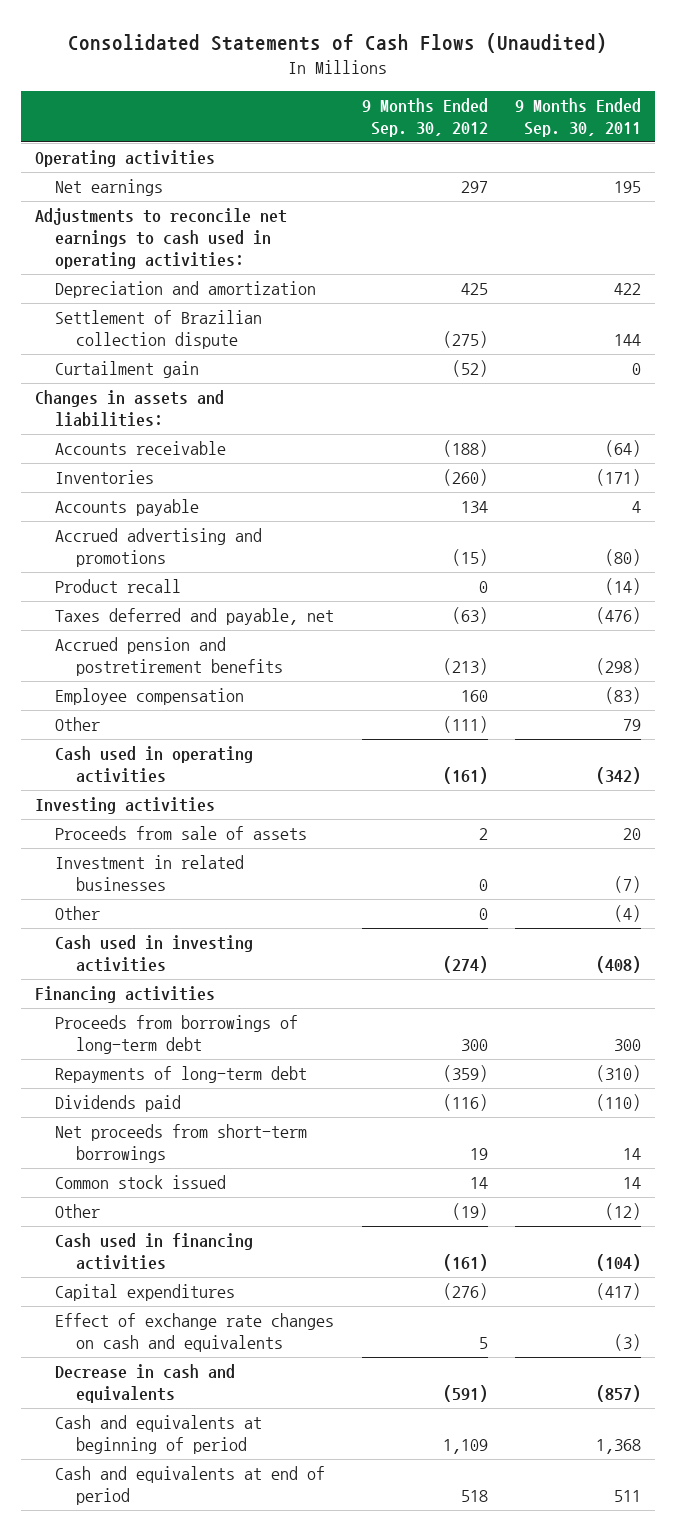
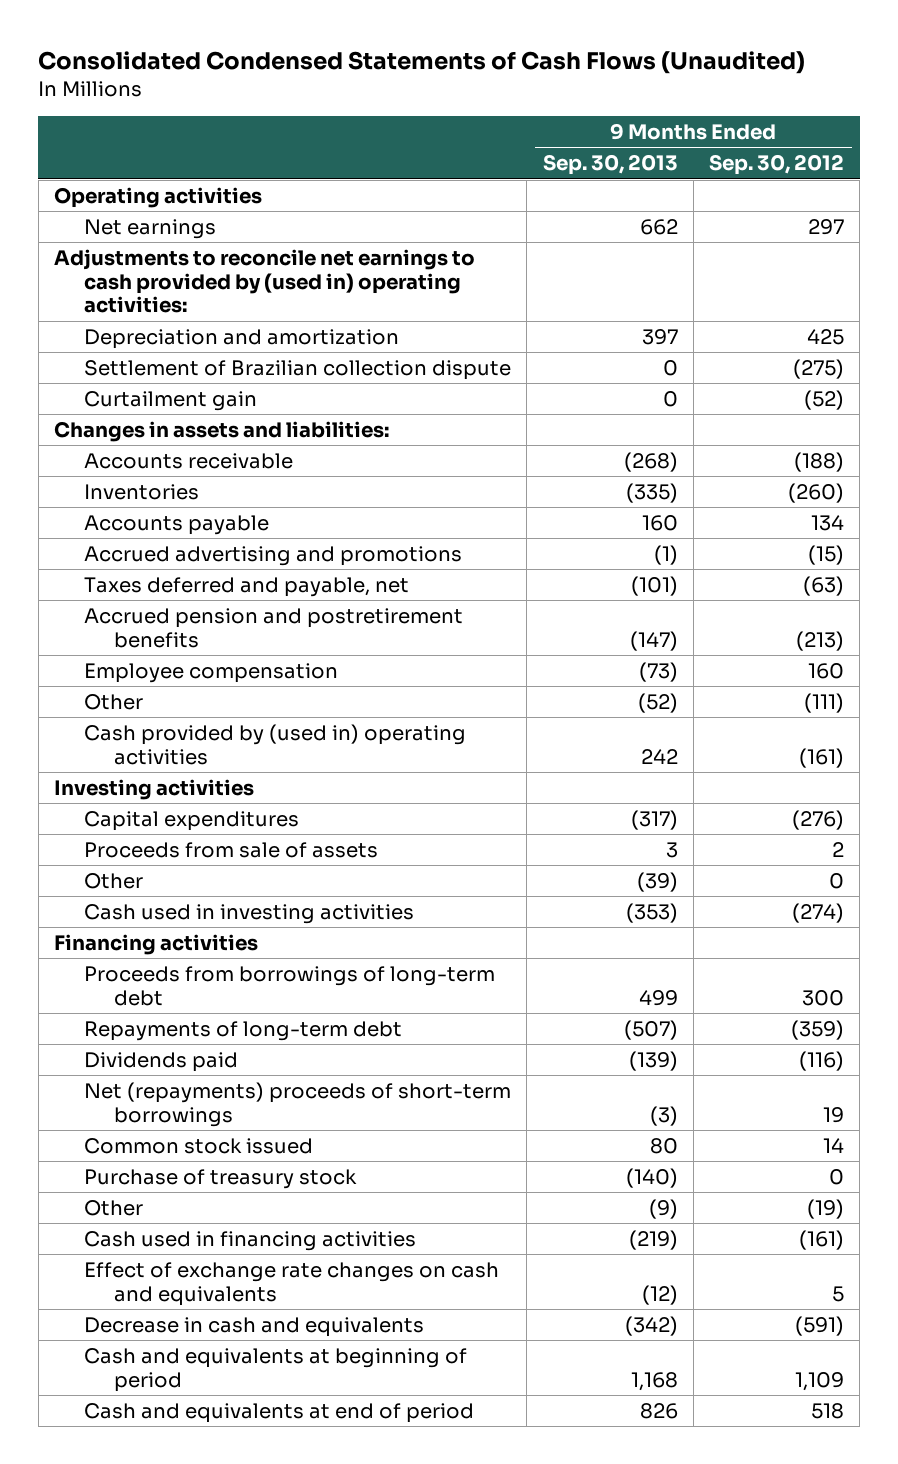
[67,32,607,53] Consolidated Statements of Cash Flows (Unaudited) -> [38,51,806,75] Consolidated Condensed Statements of Cash Flows (Unaudited)
[514,98,641,138] 9 Months Ended Sep. 30, 2011 -> none
none -> [542,154,678,176] Sep. 30, 2013
[34,208,287,269] Adjustments to reconcile net earnings to cash used in operating activities: -> [54,248,476,314] Adjustments to reconcile net earnings to cash provided by (used in) operating activities:
[55,579,182,594] Product recall -> none
[55,746,254,784] Cash used in operating activities -> [84,723,467,765] Cash provided by (used in) operating activities
[55,1284,236,1302] Capital expenditures -> [84,810,300,831] Capital expenditures
[55,855,245,892] Investment in related businesses -> none
[55,1124,308,1164] Net proceeds from short-term borrowings -> [84,1081,512,1127] Net (repayments) proceeds of short-term borrowings
none -> [84,1168,358,1189] Purchase of treasury stock

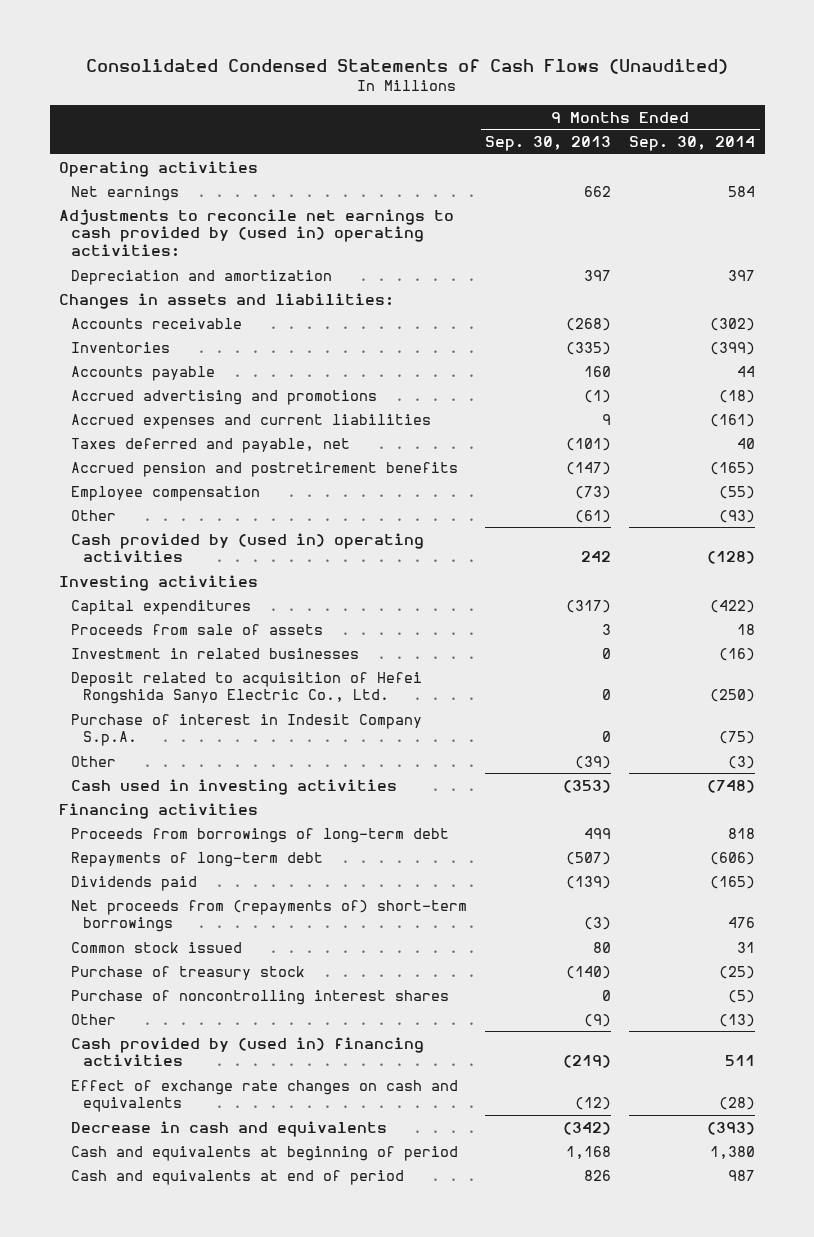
[708,154,844,176] Sep. 30, 2012 -> none
none -> [629,136,756,152] Sep. 30, 2014
[84,359,512,380] Settlement of Brazilian collection dispute -> none
[84,390,258,411] Curtailment gain -> none
none -> [70,413,431,429] Accrued expenses and current liabilities
[637,692,678,713] (52) -> [575,509,612,523] (61)
none -> [70,647,359,659] Investment in related businesses
none -> [70,671,422,705] Deposit related to acquisition of Hefei Rongshida Sanyo Electric Co., Ltd.
none -> [70,713,422,747] Purchase of interest in Indesit Company S.p.A.
[84,1081,512,1127] Net (repayments) proceeds of short-term borrowings -> [70,899,467,933] Net proceeds from (repayments of) short-term borrowings
none -> [70,989,449,1005] Purchase of noncontrolling interest shares
[84,1230,417,1251] Cash used in financing activities -> [70,1036,424,1067] Cash provided by (used in) financing activities

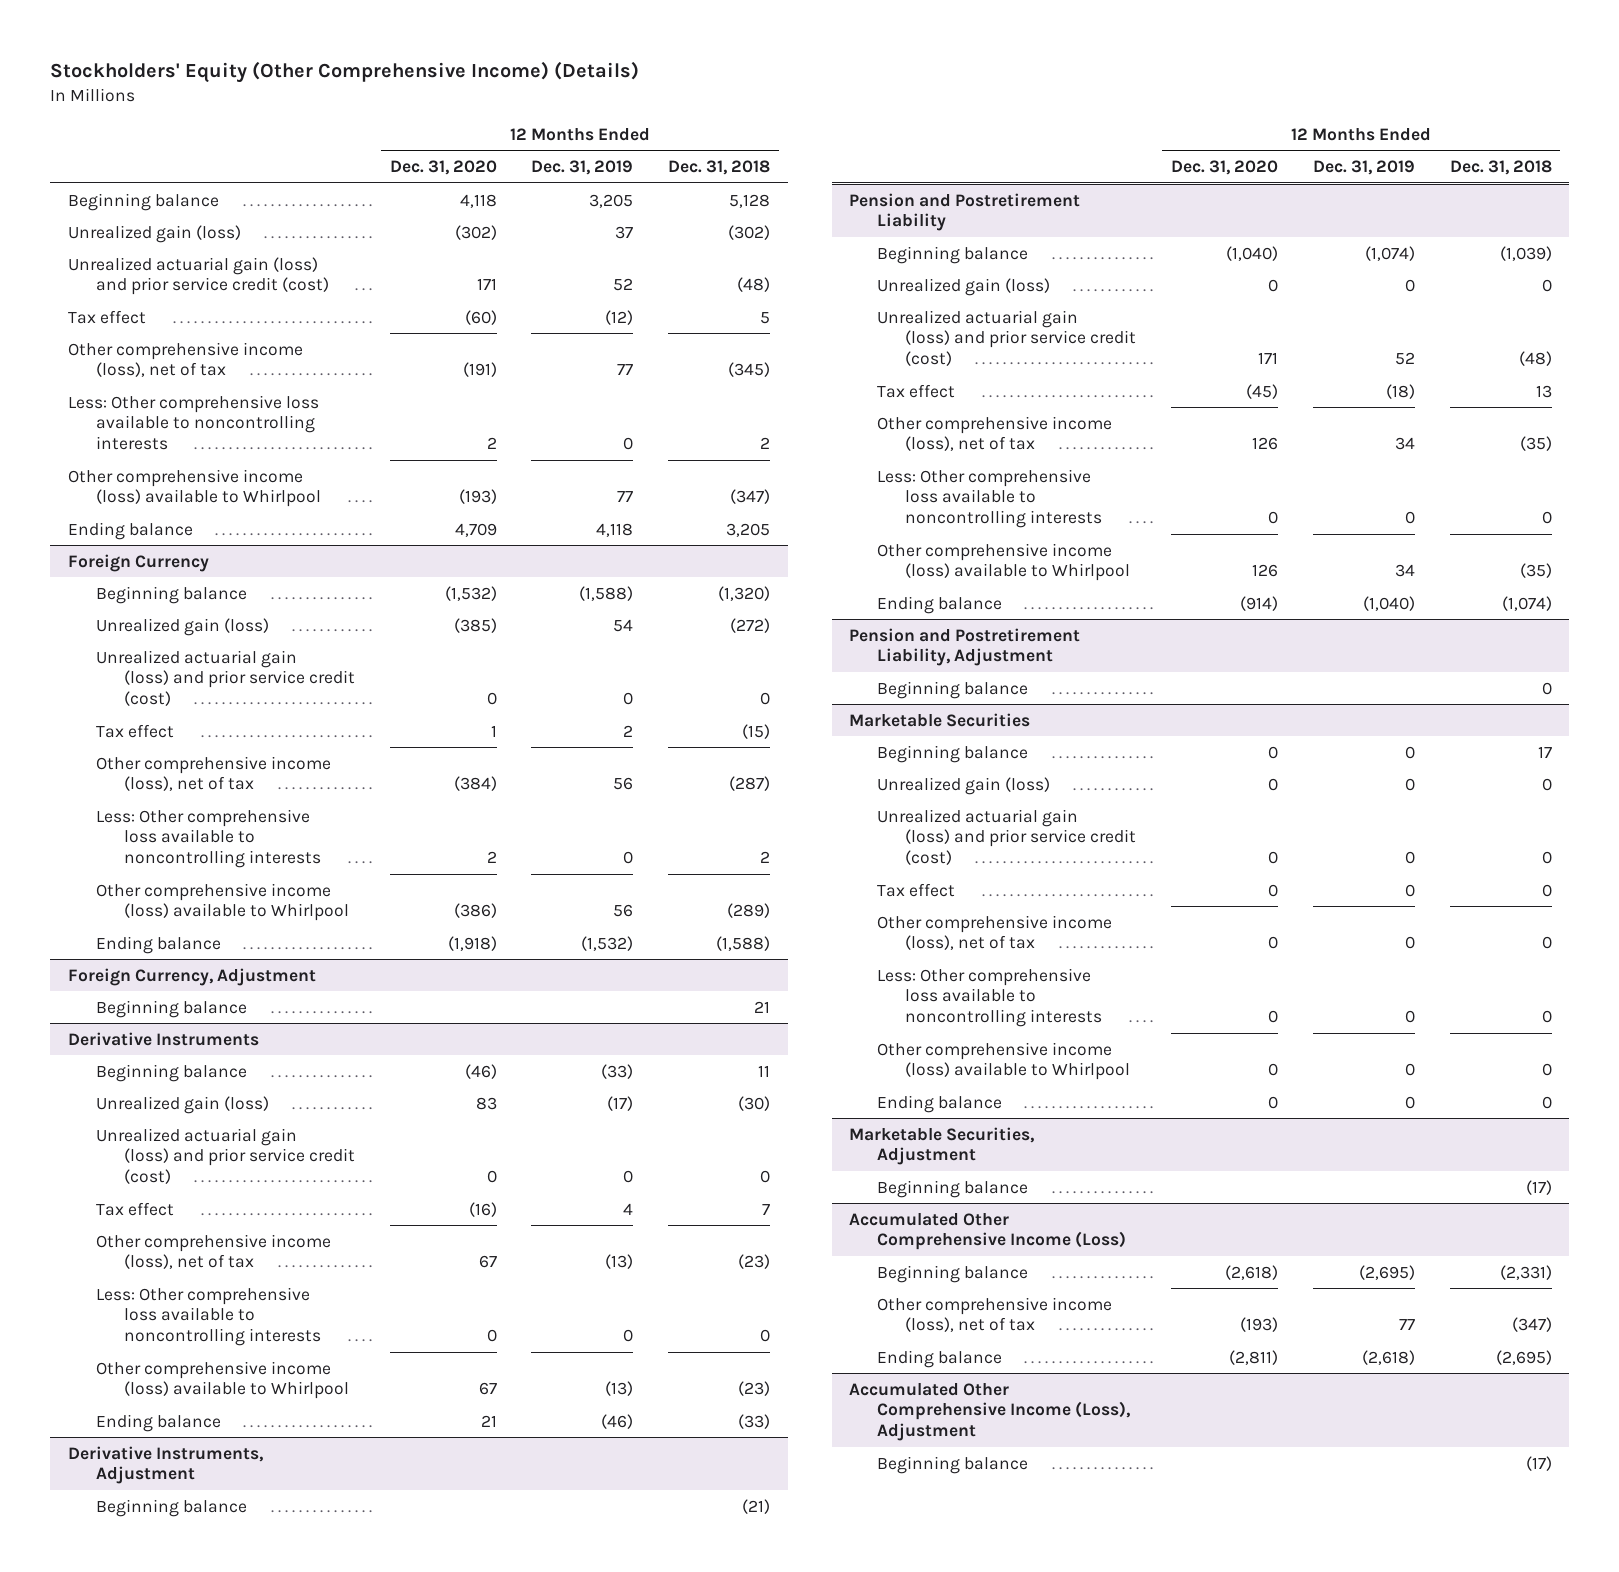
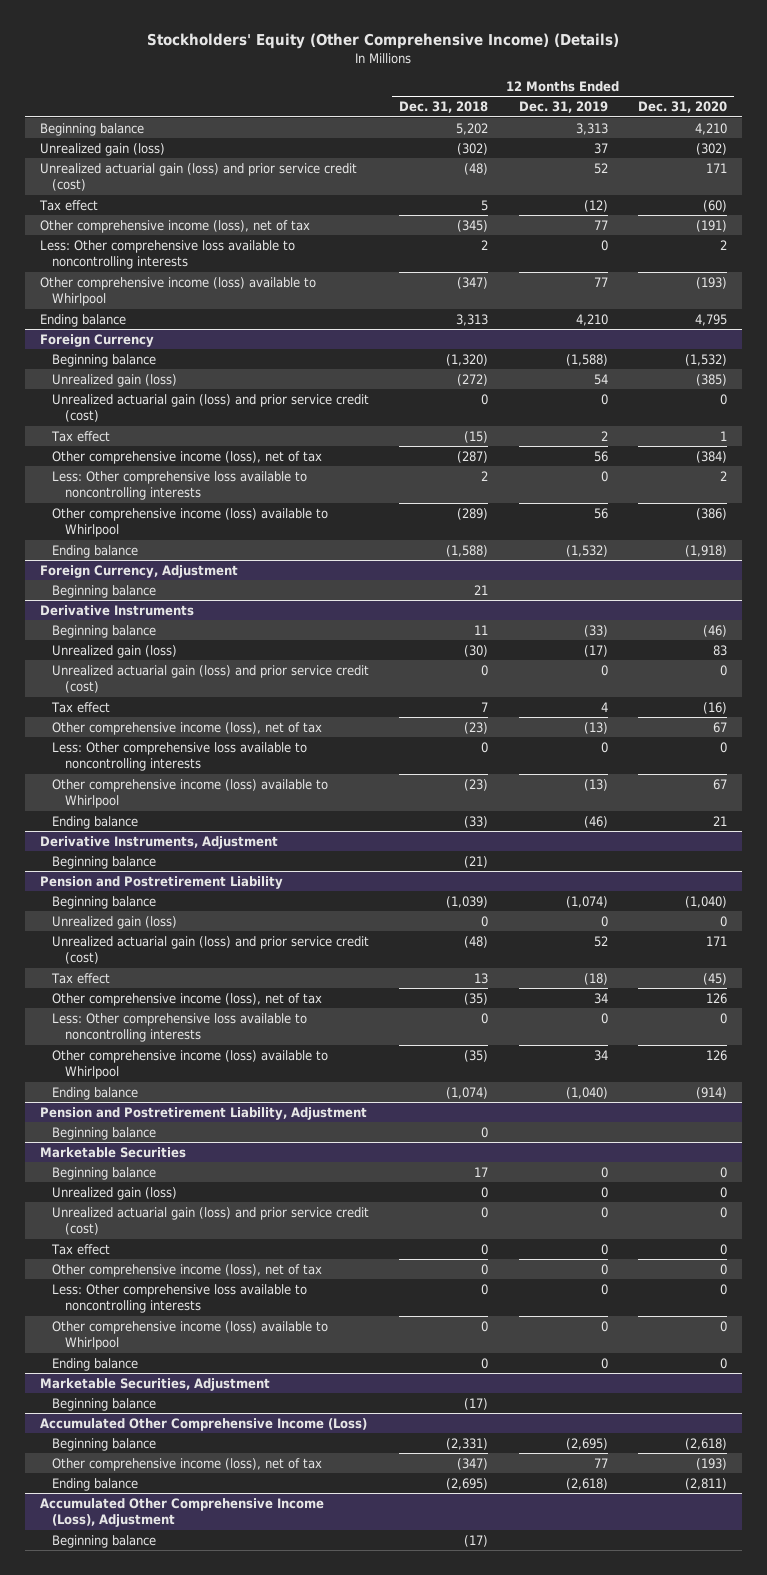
[459,193,497,208] 4,118 -> [694,122,727,135] 4,210
[589,193,634,208] 3,205 -> [575,122,608,135] 3,313
[729,193,771,208] 5,128 -> [456,122,489,135] 5,202
[454,522,497,537] 4,709 -> [694,313,727,326] 4,795
[596,522,634,537] 4,118 -> [575,313,608,326] 4,210
[726,522,771,537] 3,205 -> [456,313,489,326] 3,313

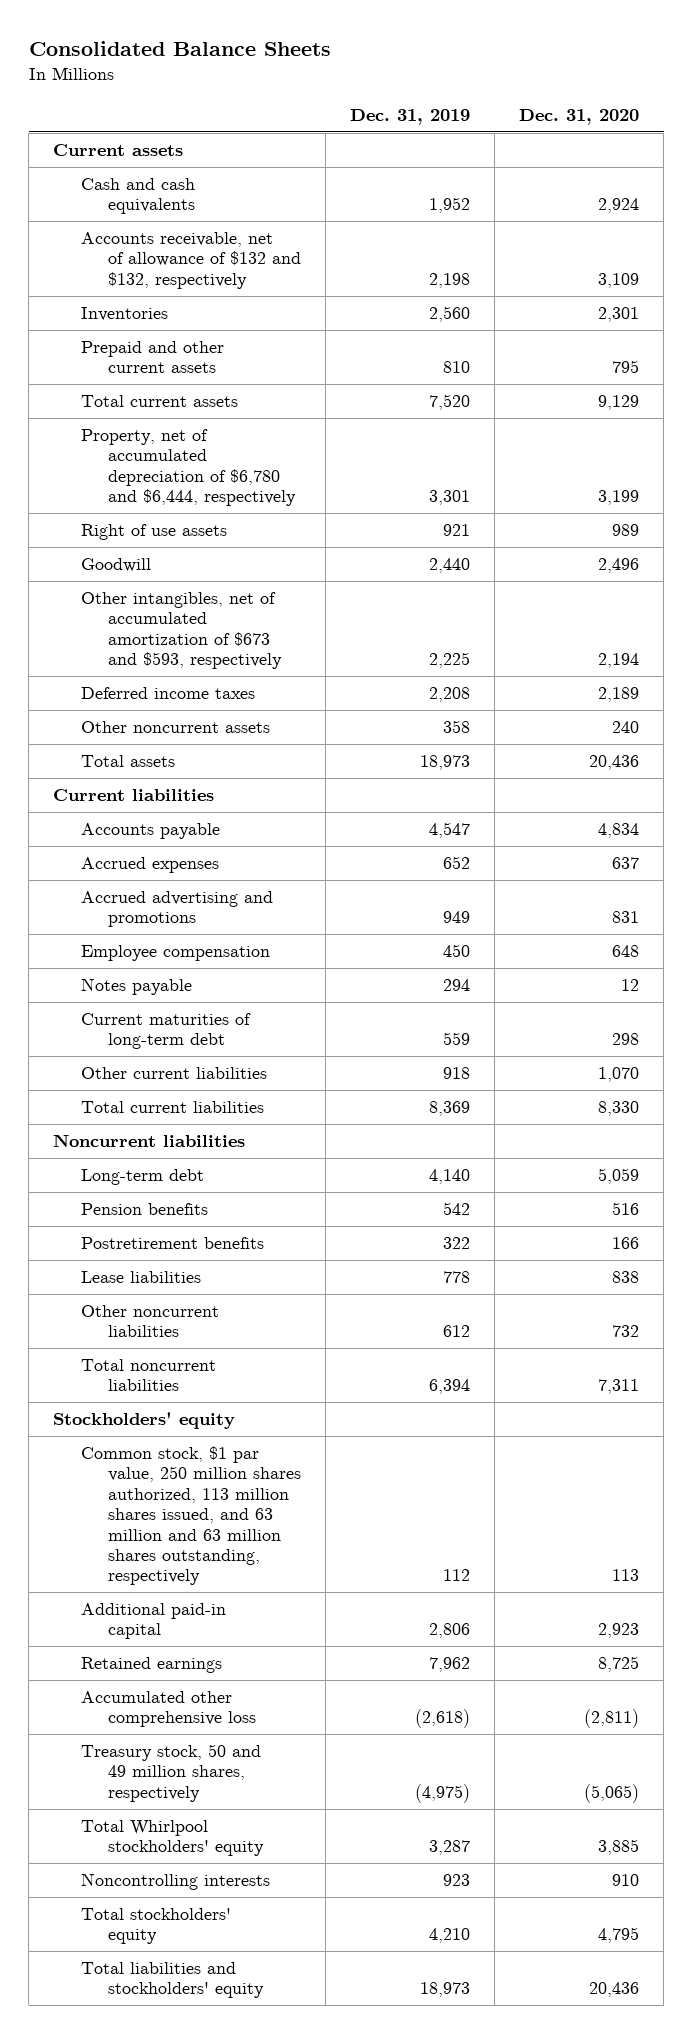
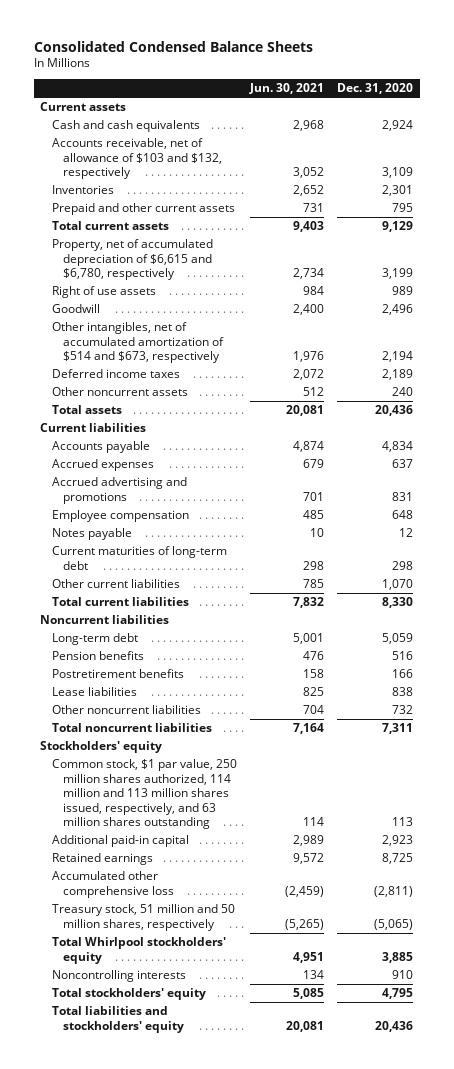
[28,41,331,57] Consolidated Balance Sheets -> [33,40,313,52] Consolidated Condensed Balance Sheets
[349,108,470,125] Dec. 31, 2019 -> none
none -> [249,83,325,95] Jun. 30, 2021
[80,231,301,289] Accounts receivable, net of allowance of $132 and $132, respectively -> [51,138,223,180] Accounts receivable, net of allowance of $103 and $132, respectively
[80,428,296,507] Property, net of accumulated depreciation of $6,780 and $6,444, respectively -> [51,239,213,281] Property, net of accumulated depreciation of $6,615 and $6,780, respectively
[80,591,282,670] Other intangibles, net of accumulated amortization of $673 and $593, respectively -> [51,322,225,364] Other intangibles, net of accumulated amortization of $514 and $673, respectively
[80,1445,301,1586] Common stock, $1 par value, 250 million shares authorized, 113 million shares issued, and 63 million and 63 million shares outstanding, respectively -> [51,759,237,829] Common stock, $1 par value, 250 million shares authorized, 114 million and 113 million shares issued, respectively, and 63 million shares outstanding
[80,1743,261,1802] Treasury stock, 50 and 49 million shares, respectively -> [51,904,235,931] Treasury stock, 51 million and 50 million shares, respectively

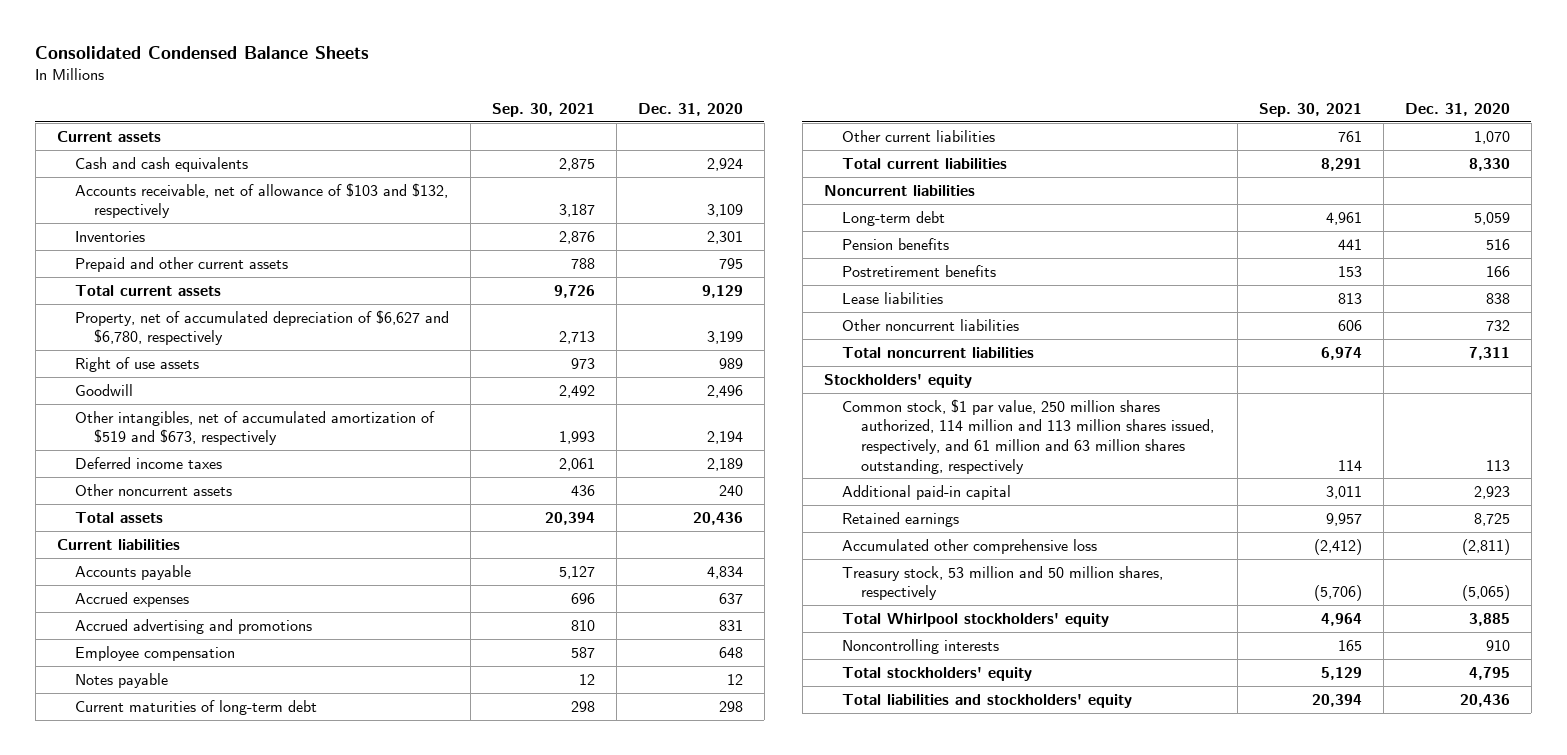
[249,83,325,95] Jun. 30, 2021 -> none
none -> [491,102,595,117] Sep. 30, 2021
[51,239,213,281] Property, net of accumulated depreciation of $6,615 and $6,780, respectively -> [75,309,450,346] Property, net of accumulated depreciation of $6,627 and $6,780, respectively
[51,322,225,364] Other intangibles, net of accumulated amortization of $514 and $673, respectively -> [75,410,436,446] Other intangibles, net of accumulated amortization of $519 and $673, respectively
[51,759,237,829] Common stock, $1 par value, 250 million shares authorized, 114 million and 113 million shares issued, respectively, and 63 million shares outstanding -> [842,398,1214,474] Common stock, $1 par value, 250 million shares authorized, 114 million and 113 million shares issued, respectively, and 61 million and 63 million shares outstanding, respectively
[51,904,235,931] Treasury stock, 51 million and 50 million shares, respectively -> [842,565,1164,601] Treasury stock, 53 million and 50 million shares, respectively

